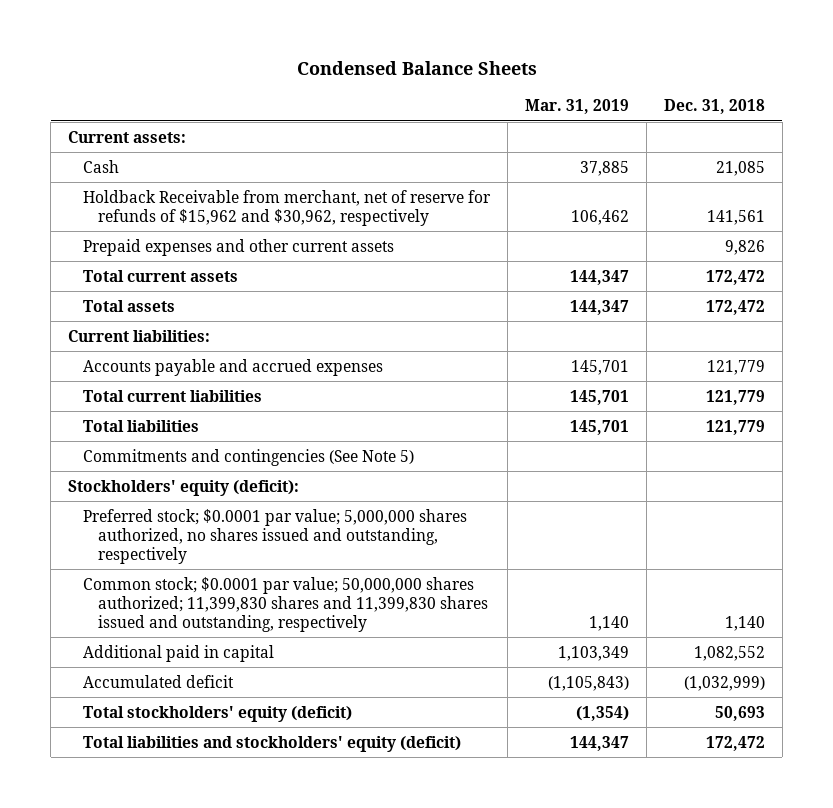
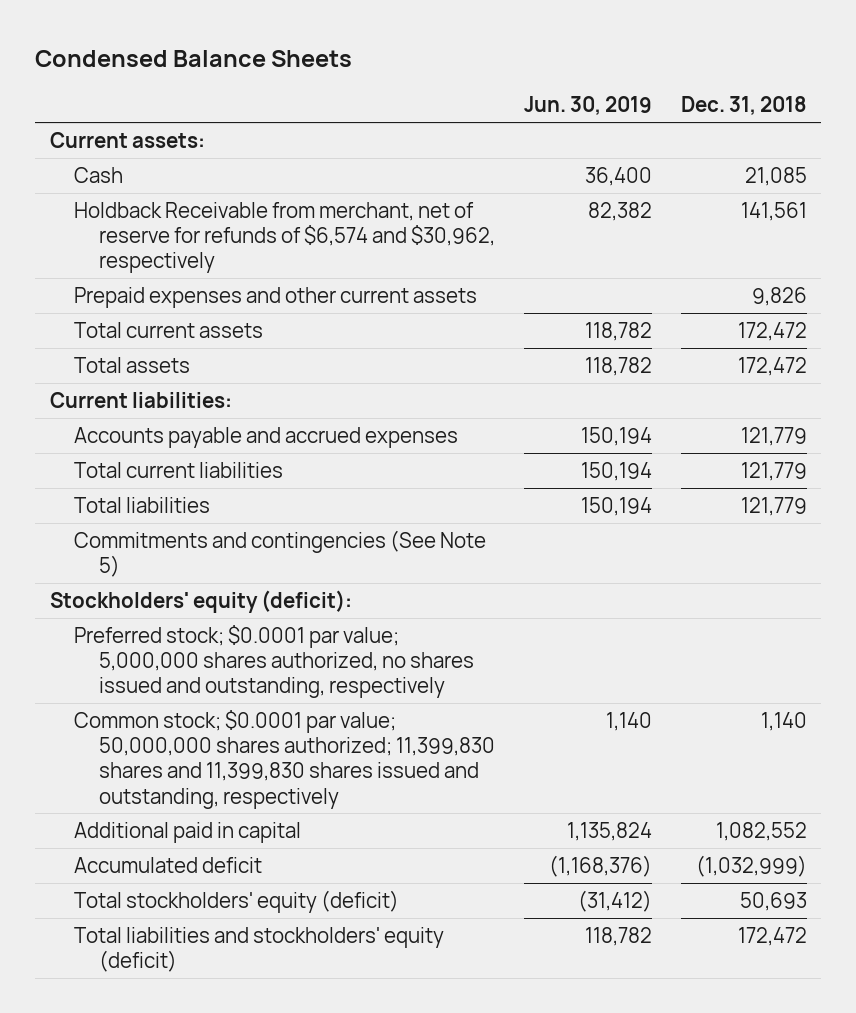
[524,99,629,115] Mar. 31, 2019 -> none
none -> [523,96,652,116] Jun. 30, 2019
[83,189,492,226] Holdback Receivable from merchant, net of reserve for refunds of $15,962 and $30,962, respectively -> [74,201,495,274] Holdback Receivable from merchant, net of reserve for refunds of $6,574 and $30,962, respectively

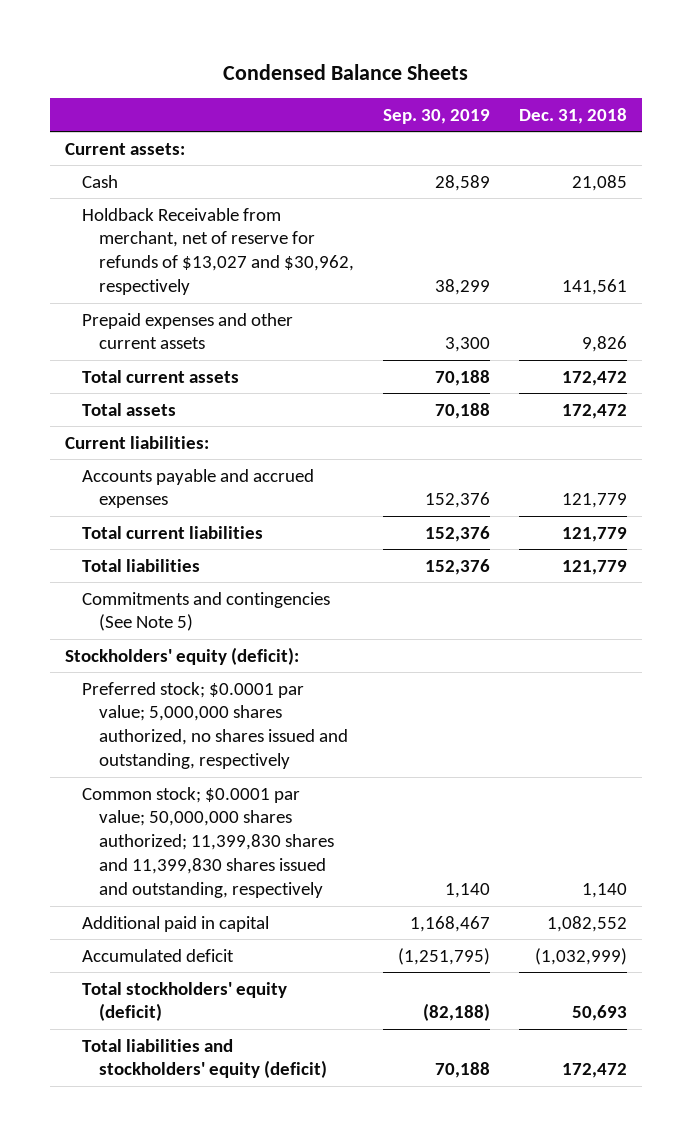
[523,96,652,116] Jun. 30, 2019 -> none
none -> [383,108,491,124] Sep. 30, 2019
[74,201,495,274] Holdback Receivable from merchant, net of reserve for refunds of $6,574 and $30,962, respectively -> [81,207,355,296] Holdback Receivable from merchant, net of reserve for refunds of $13,027 and $30,962, respectively

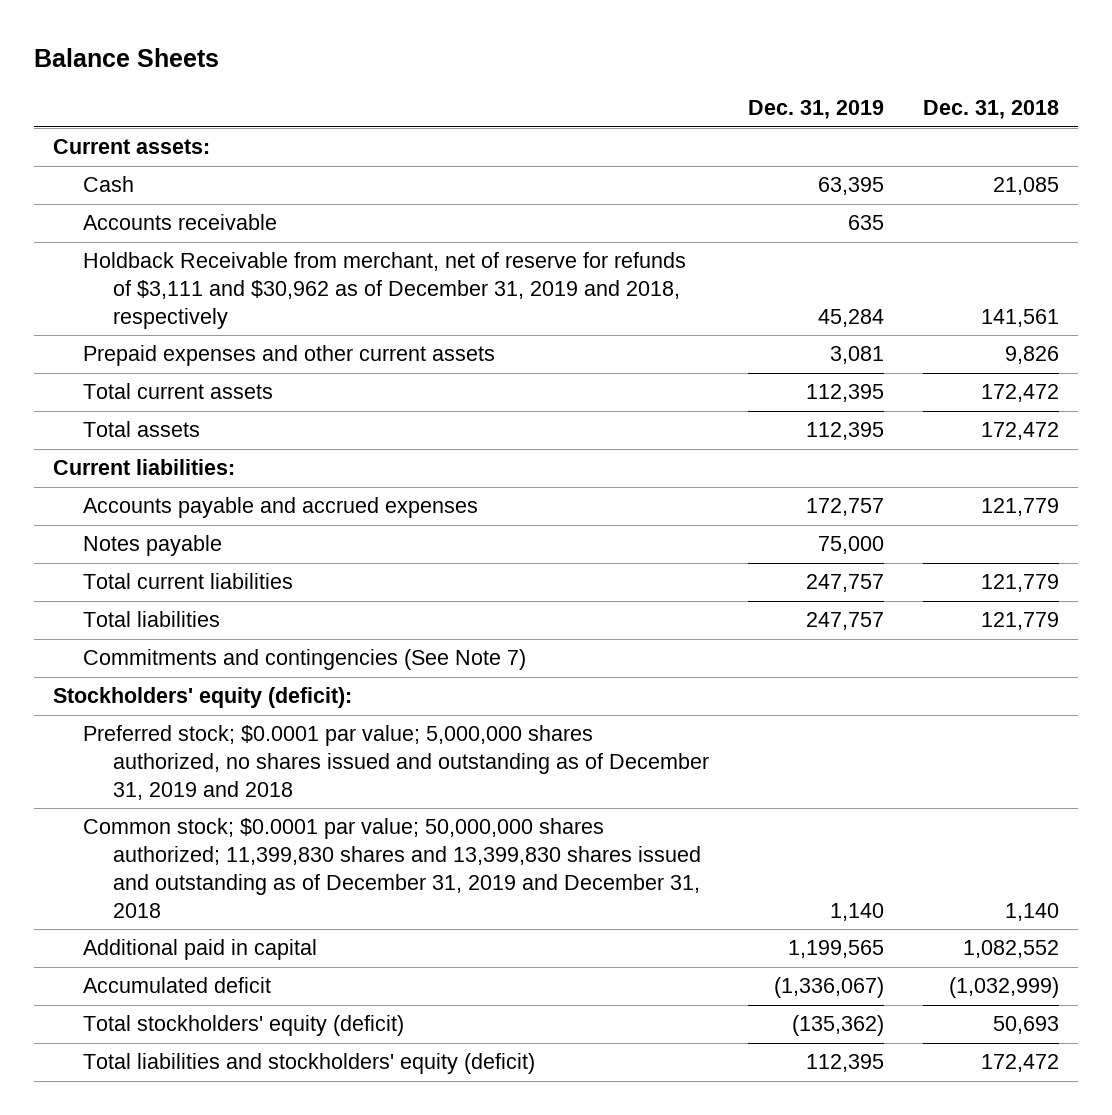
[222,63,468,80] Condensed Balance Sheets -> [33,48,219,68] Balance Sheets
[383,108,491,124] Sep. 30, 2019 -> none
none -> [748,100,885,120] Dec. 31, 2019
none -> [83,214,278,231] Accounts receivable
[81,207,355,296] Holdback Receivable from merchant, net of reserve for refunds of $13,027 and $30,962, respectively -> [83,252,687,330] Holdback Receivable from merchant, net of reserve for refunds of $3,111 and $30,962 as of December 31, 2019 and 2018, respectively
none -> [83,535,223,557] Notes payable
[81,591,330,632] Commitments and contingencies (See Note 5) -> [83,649,527,671] Commitments and contingencies (See Note 7)
[81,681,349,770] Preferred stock; $0.0001 par value; 5,000,000 shares authorized, no shares issued and outstanding, respectively -> [83,725,710,801] Preferred stock; $0.0001 par value; 5,000,000 shares authorized, no shares issued and outstanding as of December 31, 2019 and 2018
[81,786,335,899] Common stock; $0.0001 par value; 50,000,000 shares authorized; 11,399,830 shares and 11,399,830 shares issued and outstanding, respectively -> [83,818,702,918] Common stock; $0.0001 par value; 50,000,000 shares authorized; 11,399,830 shares and 13,399,830 shares issued and outstanding as of December 31, 2019 and December 31, 2018

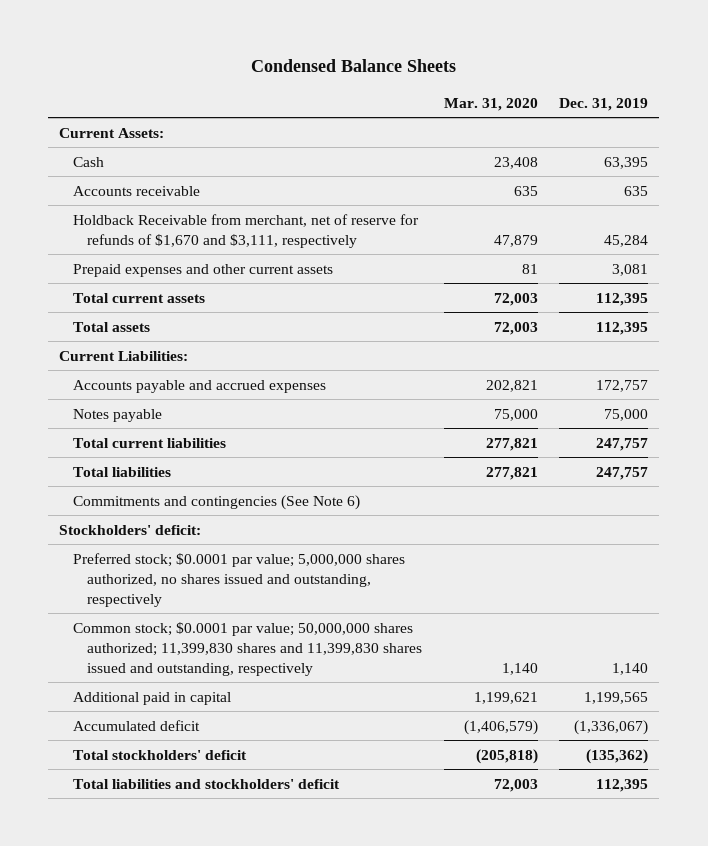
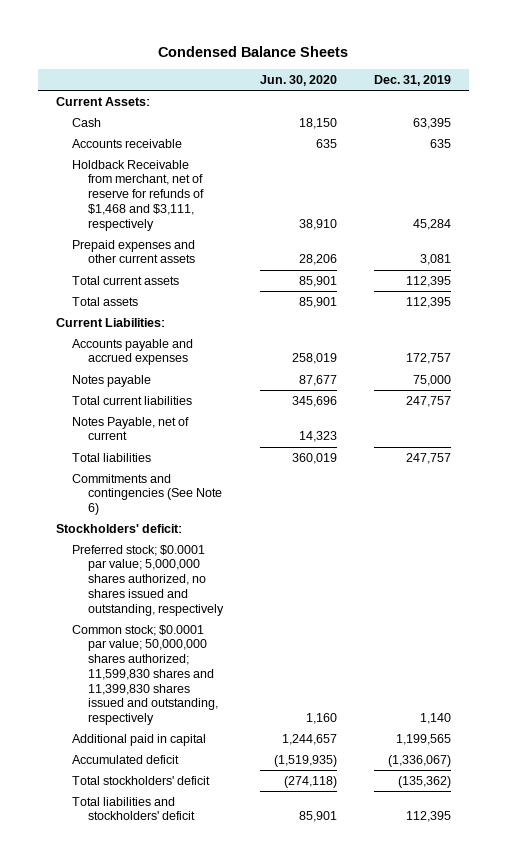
[443,97,538,111] Mar. 31, 2020 -> none
none -> [259,75,337,87] Jun. 30, 2020
[73,213,420,248] Holdback Receivable from merchant, net of reserve for refunds of $1,670 and $3,111, respectively -> [71,159,204,231] Holdback Receivable from merchant, net of reserve for refunds of $1,468 and $3,111, respectively
none -> [71,416,189,441] Notes Payable, net of current
[73,621,422,676] Common stock; $0.0001 par value; 50,000,000 shares authorized; 11,399,830 shares and 11,399,830 shares issued and outstanding, respectively -> [71,624,218,726] Common stock; $0.0001 par value; 50,000,000 shares authorized; 11,599,830 shares and 11,399,830 shares issued and outstanding, respectively

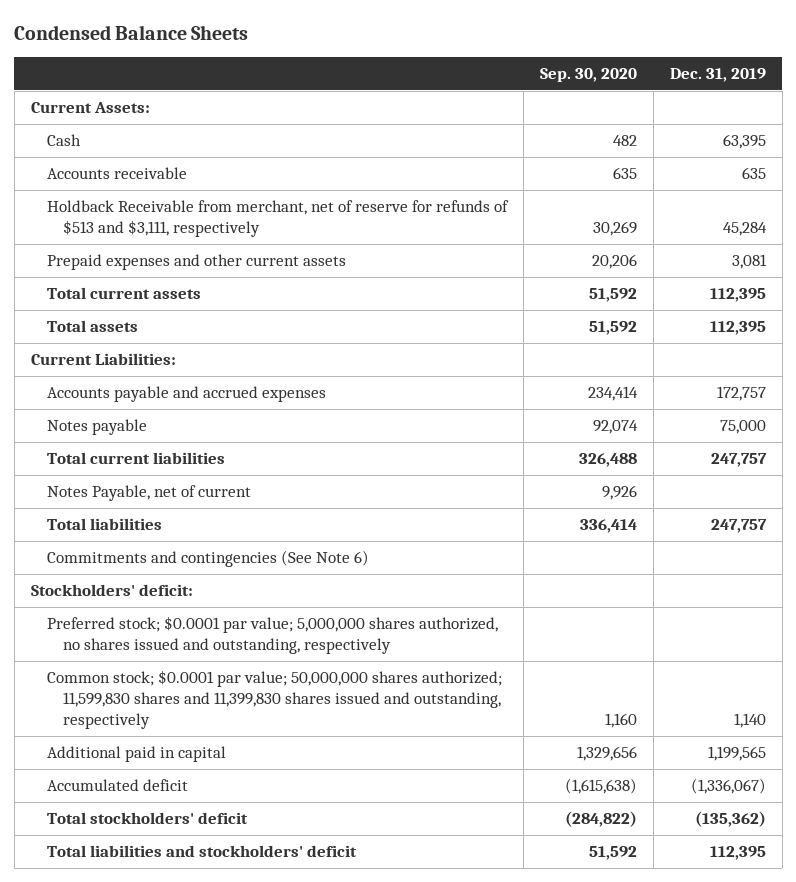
[259,75,337,87] Jun. 30, 2020 -> none
none -> [539,68,637,83] Sep. 30, 2020
[71,159,204,231] Holdback Receivable from merchant, net of reserve for refunds of $1,468 and $3,111, respectively -> [46,199,509,238] Holdback Receivable from merchant, net of reserve for refunds of $513 and $3,111, respectively

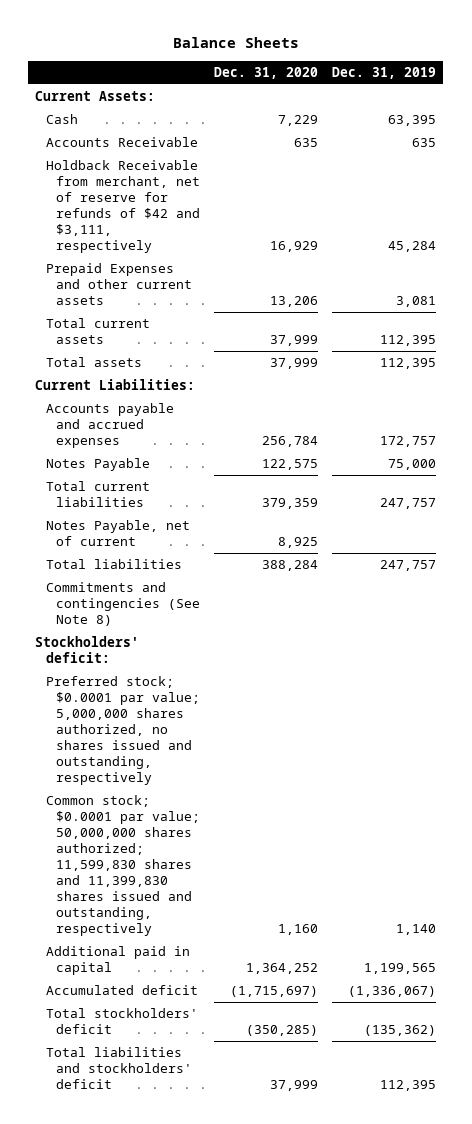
[14,25,249,41] Condensed Balance Sheets -> [172,37,299,49] Balance Sheets
[539,68,637,83] Sep. 30, 2020 -> none
none -> [213,66,318,79] Dec. 31, 2020
[46,166,187,179] Accounts receivable -> [45,137,198,148] Accounts Receivable
[46,199,509,238] Holdback Receivable from merchant, net of reserve for refunds of $513 and $3,111, respectively -> [45,160,200,253] Holdback Receivable from merchant, net of reserve for refunds of $42 and $3,111, respectively
[46,253,346,270] Prepaid expenses and other current assets -> [45,263,192,305] Prepaid Expenses and other current assets
[46,418,147,435] Notes payable -> [45,458,150,472] Notes Payable
[46,549,369,567] Commitments and contingencies (See Note 6) -> [45,582,200,626] Commitments and contingencies (See Note 8)

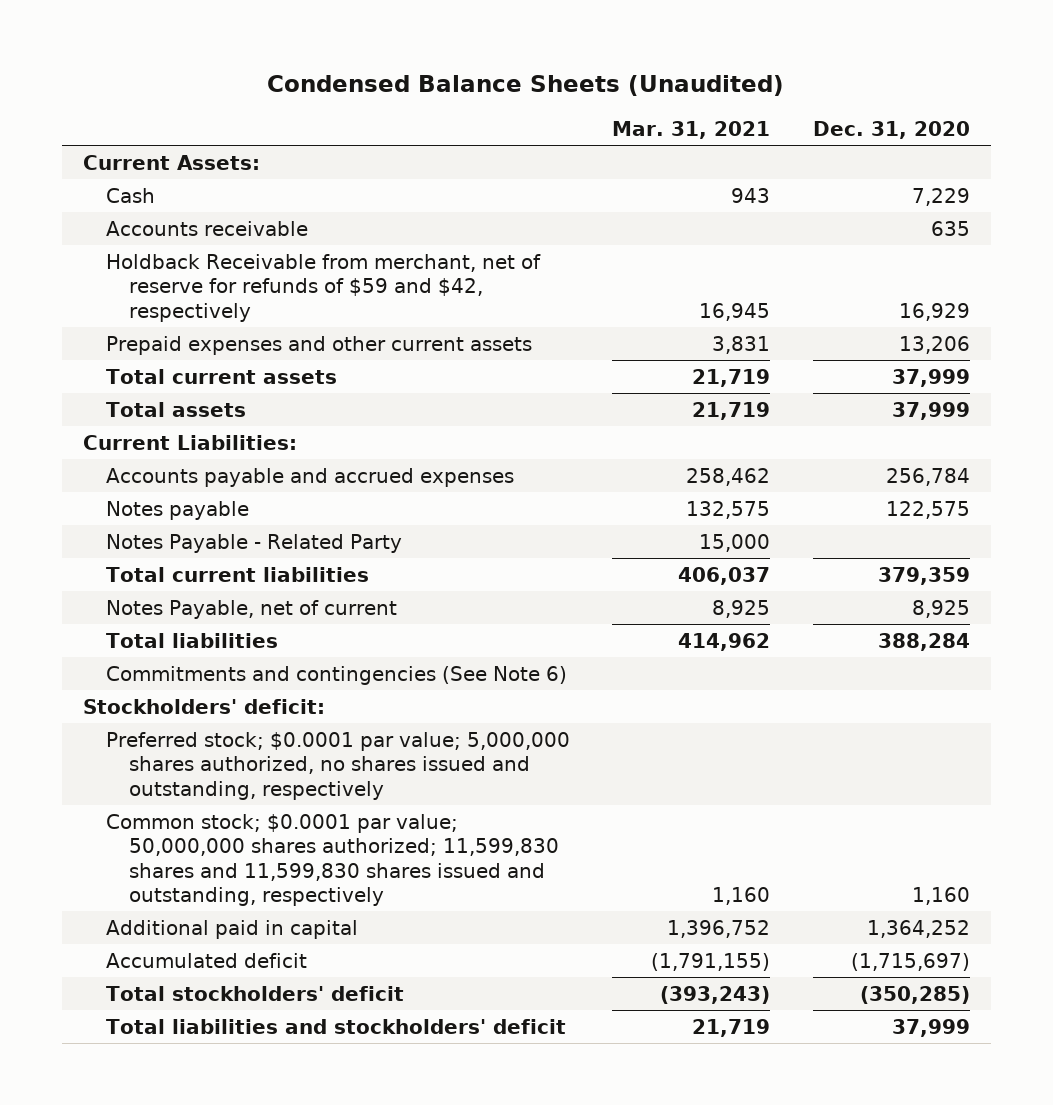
[172,37,299,49] Balance Sheets -> [267,75,785,97] Condensed Balance Sheets (Unaudited)
[332,66,437,79] Dec. 31, 2019 -> none
none -> [612,120,771,139] Mar. 31, 2021
[45,137,198,148] Accounts Receivable -> [106,220,309,236] Accounts receivable
[45,160,200,253] Holdback Receivable from merchant, net of reserve for refunds of $42 and $3,111, respectively -> [106,253,542,322] Holdback Receivable from merchant, net of reserve for refunds of $59 and $42, respectively
[45,263,192,305] Prepaid Expenses and other current assets -> [106,335,533,355] Prepaid expenses and other current assets
[45,458,150,472] Notes Payable -> [106,500,250,520] Notes payable
none -> [106,533,403,553] Notes Payable - Related Party
[45,582,200,626] Commitments and contingencies (See Note 8) -> [106,665,568,685] Commitments and contingencies (See Note 6)
[45,795,200,936] Common stock; $0.0001 par value; 50,000,000 shares authorized; 11,599,830 shares and 11,399,830 shares issued and outstanding, respectively -> [106,813,560,907] Common stock; $0.0001 par value; 50,000,000 shares authorized; 11,599,830 shares and 11,599,830 shares issued and outstanding, respectively

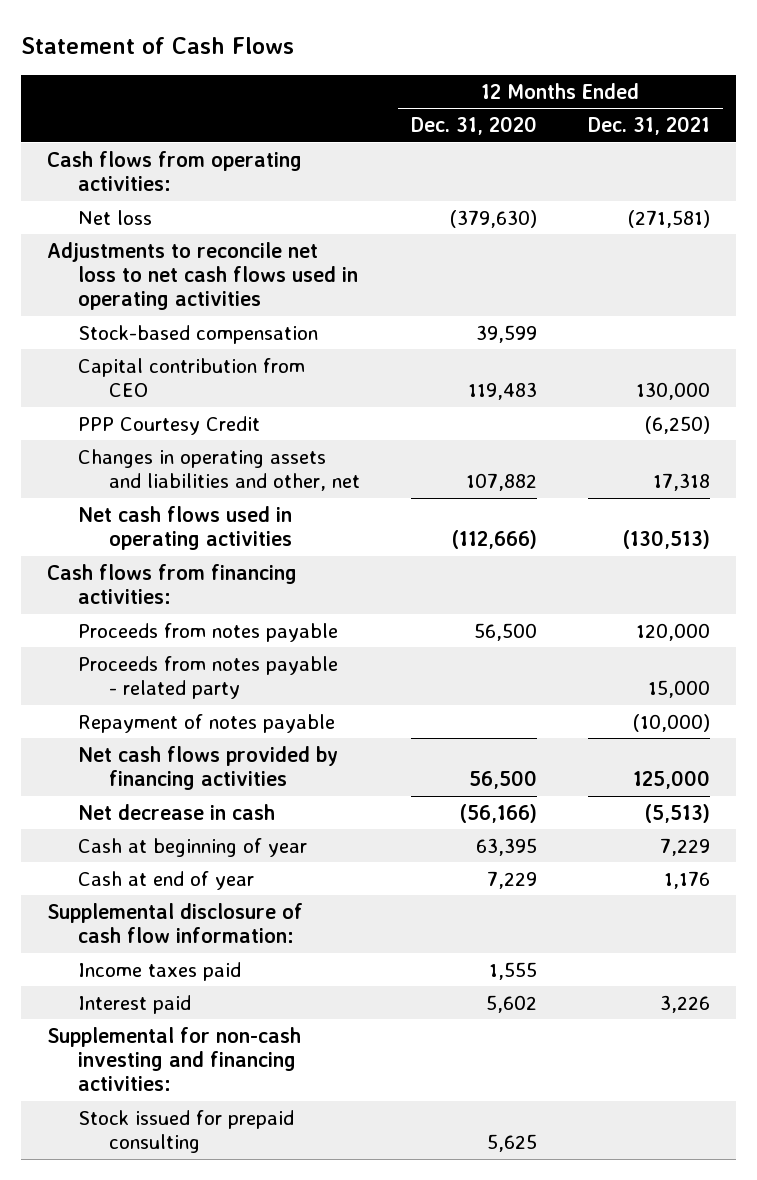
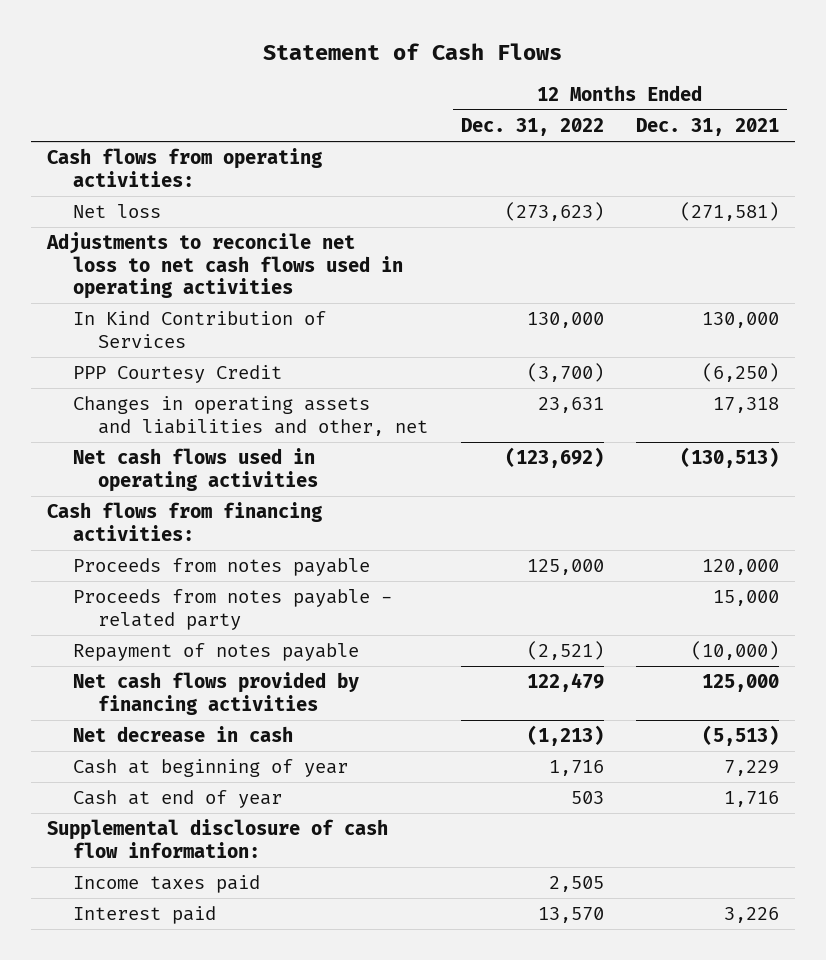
[410,116,537,136] Dec. 31, 2020 -> none
none -> [460,118,604,137] Dec. 31, 2022
[77,324,318,344] Stock-based compensation -> none
[77,357,305,398] Capital contribution from CEO -> none
none -> [72,311,326,348] In Kind Contribution of Services
[664,870,711,889] 1,176 -> [724,791,780,808] 1,716
[47,1026,302,1092] Supplemental for non-cash investing and financing activities: -> none
[77,1109,294,1154] Stock issued for prepaid consulting -> none

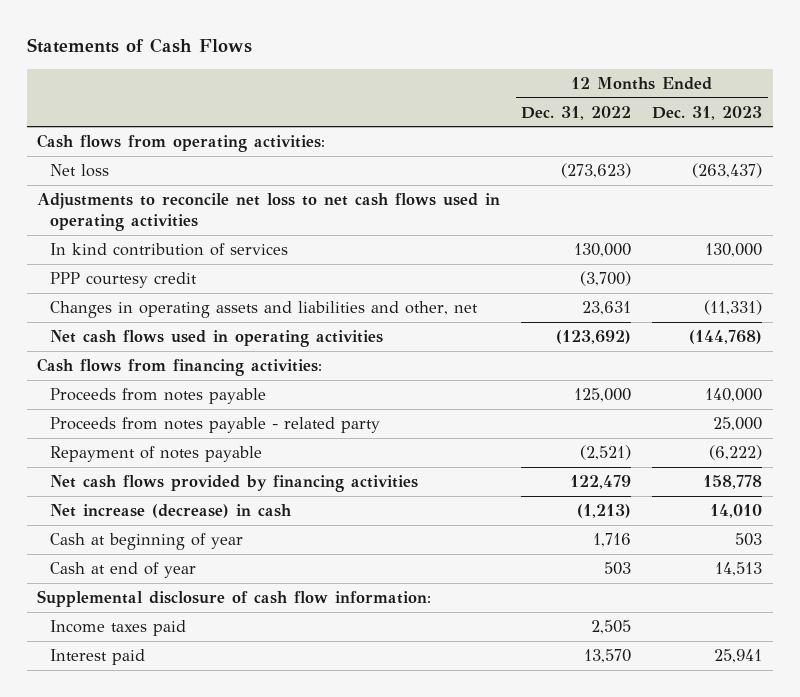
[263,43,563,61] Statement of Cash Flows -> [26,38,252,54] Statements of Cash Flows
[636,118,780,137] Dec. 31, 2021 -> none
none -> [652,105,763,120] Dec. 31, 2023
[72,311,326,348] In Kind Contribution of Services -> [50,243,289,257] In kind contribution of services
[72,365,282,384] PPP Courtesy Credit -> [50,272,198,289] PPP courtesy credit
[72,726,293,743] Net decrease in cash -> [50,504,293,519] Net increase (decrease) in cash

